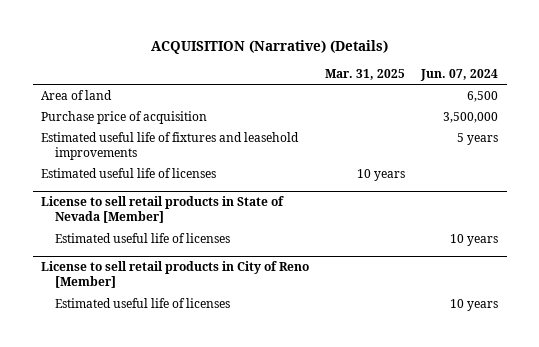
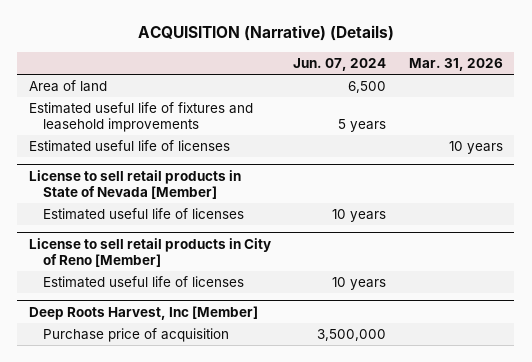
[325,68,406,80] Mar. 31, 2025 -> none
none -> [409,58,504,72] Mar. 31, 2026
[40,110,207,124] Purchase price of acquisition -> none
none -> [28,306,258,321] Deep Roots Harvest, Inc [Member]
none -> [43,328,230,343] Purchase price of acquisition

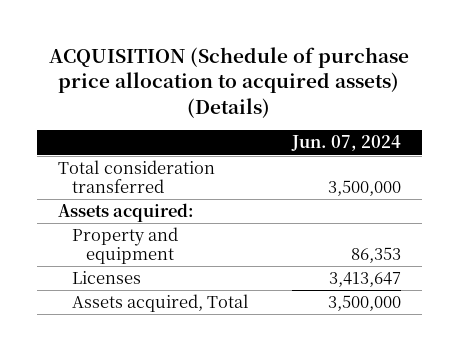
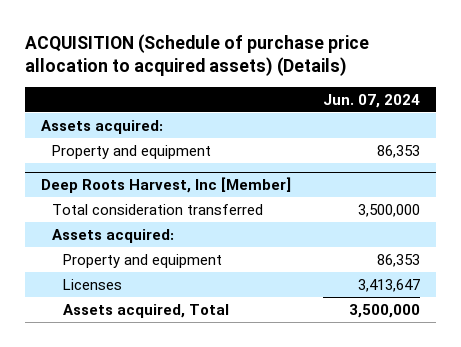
none -> [41,119,164,134] Assets acquired:
none -> [51,144,211,159] Property and equipment
none -> [41,177,292,194] Deep Roots Harvest, Inc [Member]

